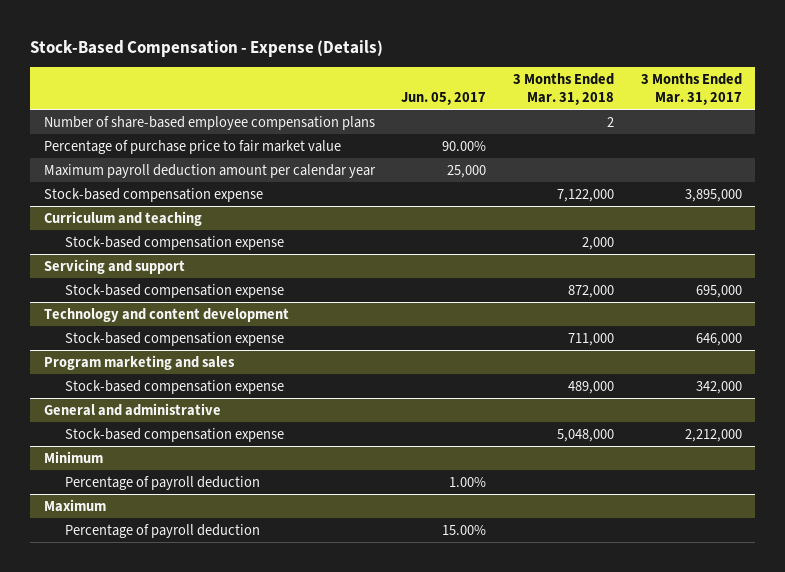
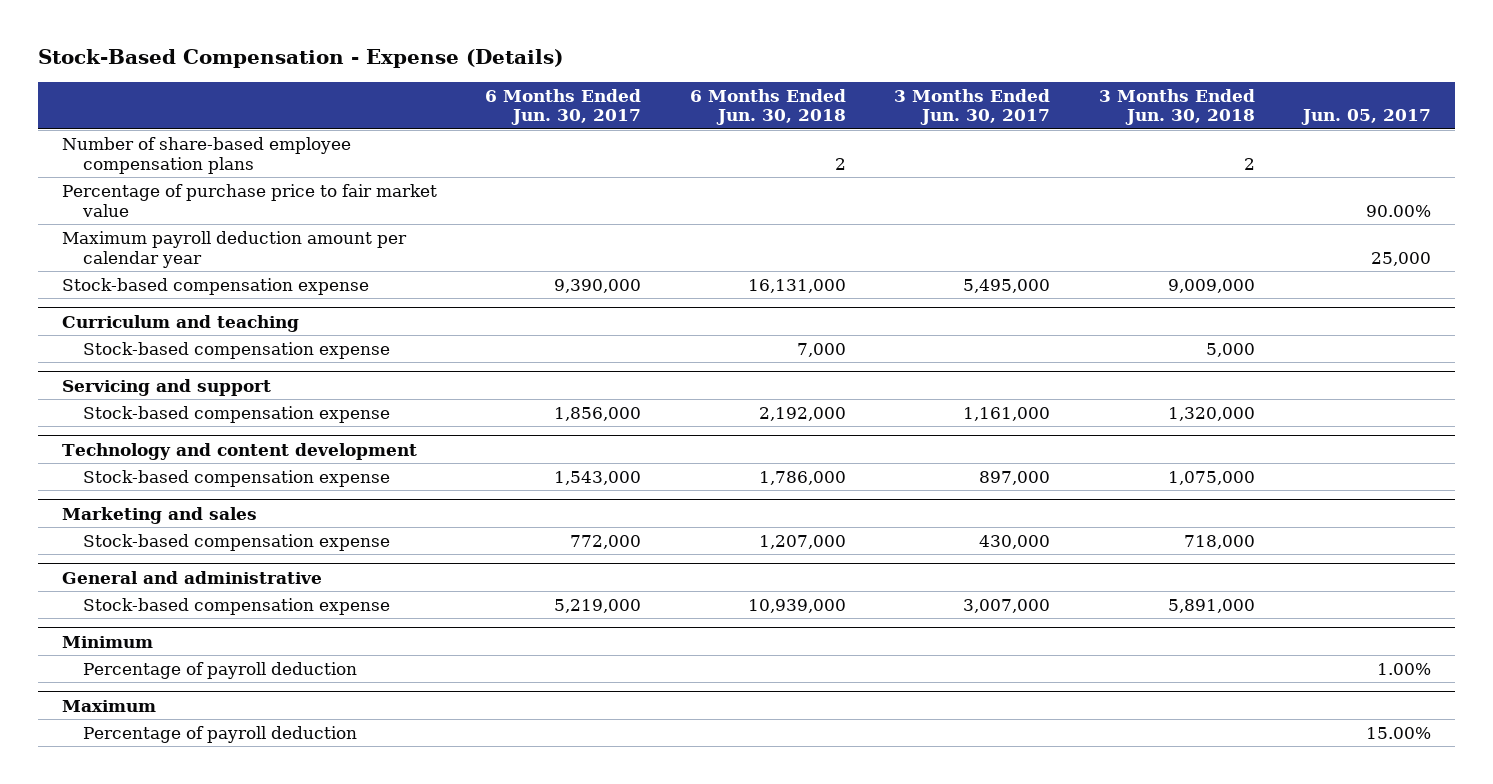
[512,73,614,106] 3 Months Ended Mar. 31, 2018 -> none
[640,73,742,106] 3 Months Ended Mar. 31, 2017 -> none
none -> [485,88,642,126] 6 Months Ended Jun. 30, 2017
none -> [689,88,846,126] 6 Months Ended Jun. 30, 2018
none -> [894,88,1051,126] 3 Months Ended Jun. 30, 2017
none -> [1098,88,1255,126] 3 Months Ended Jun. 30, 2018
[43,354,235,370] Program marketing and sales -> [61,506,257,524] Marketing and sales

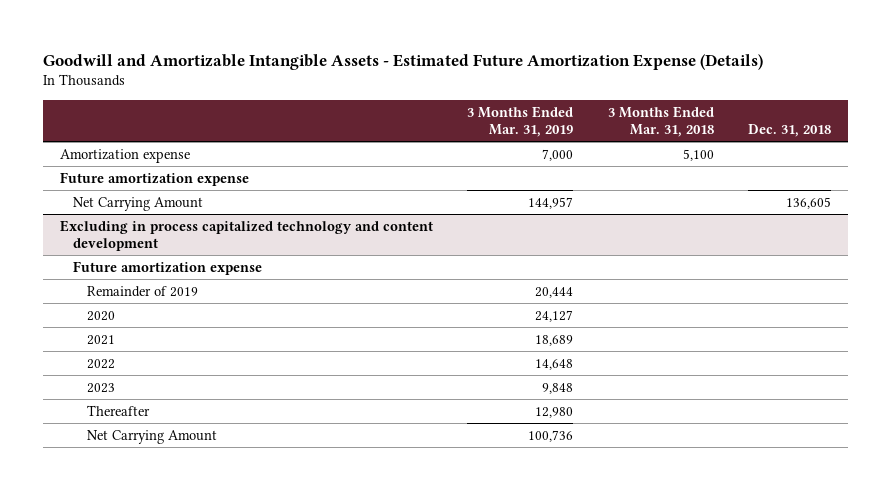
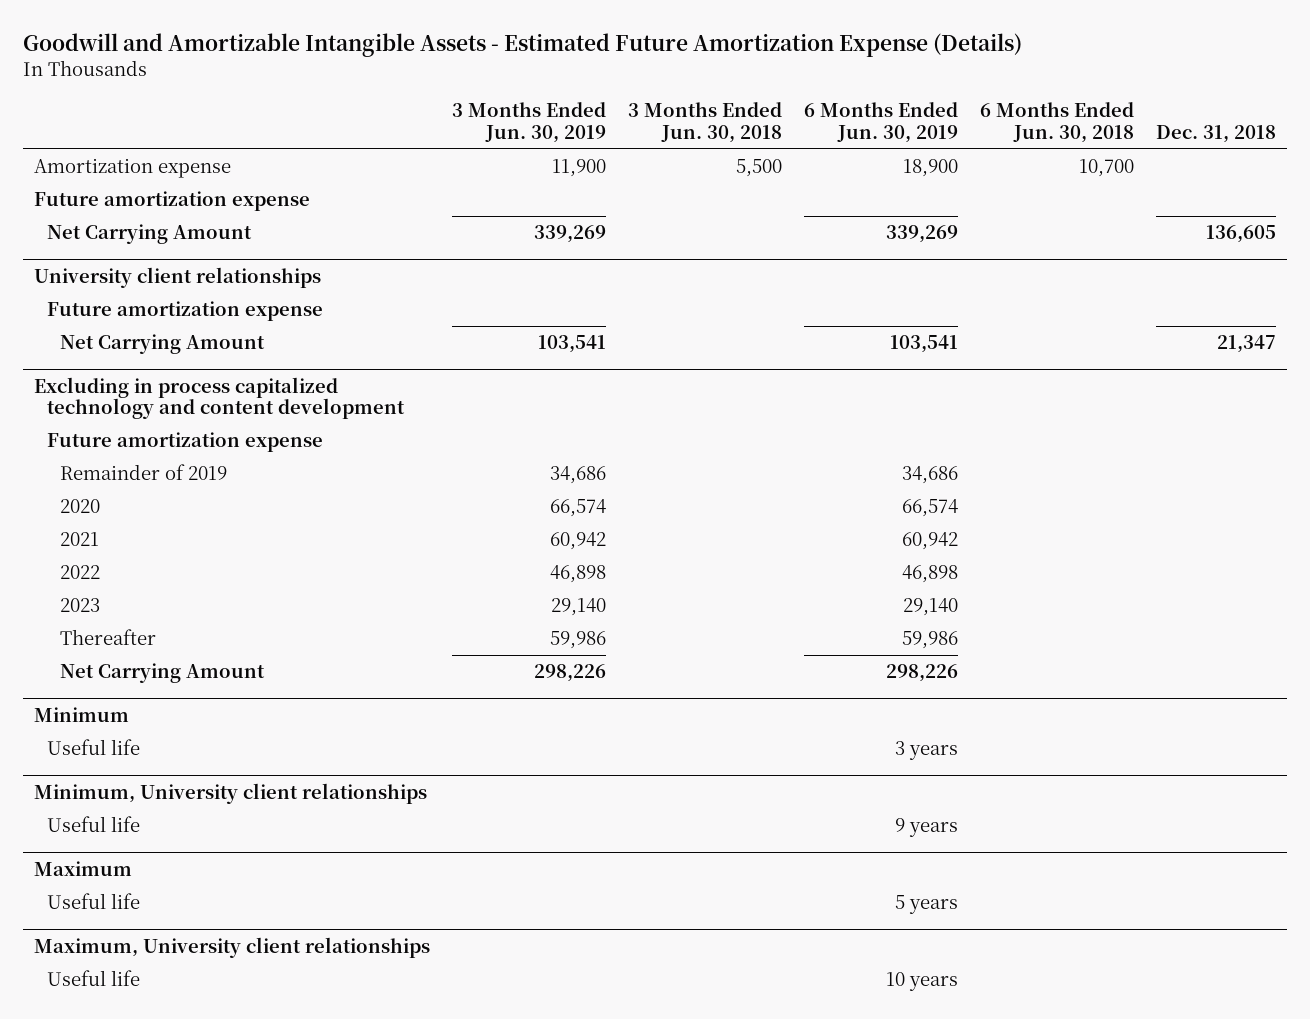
[467,105,574,137] 3 Months Ended Mar. 31, 2019 -> none
[607,105,714,137] 3 Months Ended Mar. 31, 2018 -> none
none -> [451,102,606,143] 3 Months Ended Jun. 30, 2019
none -> [627,102,782,143] 3 Months Ended Jun. 30, 2018
none -> [803,102,958,143] 6 Months Ended Jun. 30, 2019
none -> [979,102,1134,143] 6 Months Ended Jun. 30, 2018
none -> [33,266,321,288] University client relationships
none -> [46,301,323,322] Future amortization expense
none -> [59,334,265,355] Net Carrying Amount
none -> [33,706,129,722] Minimum
none -> [46,739,140,756] Useful life
none -> [33,782,427,804] Minimum, University client relationships
none -> [46,816,140,833] Useful life
none -> [33,860,132,876] Maximum
none -> [46,893,140,910] Useful life
none -> [33,936,430,958] Maximum, University client relationships
none -> [46,970,140,987] Useful life

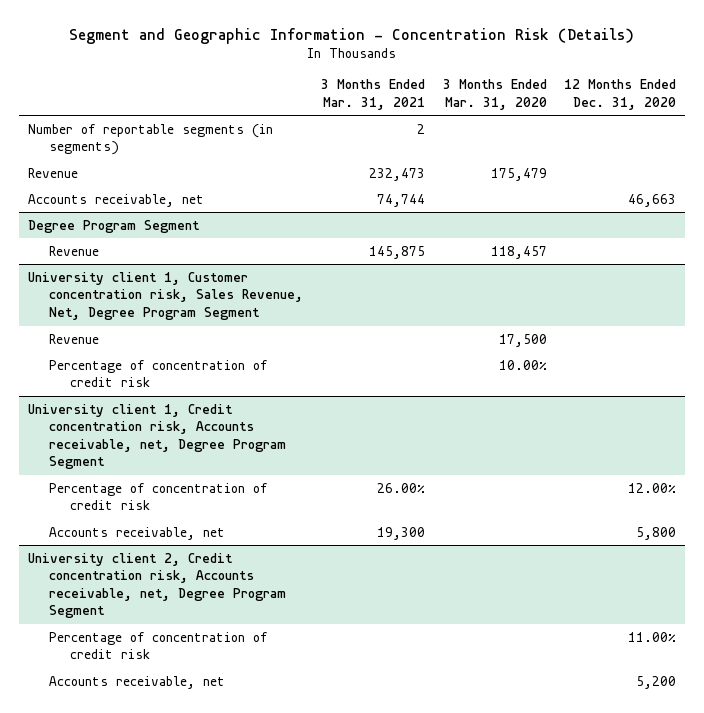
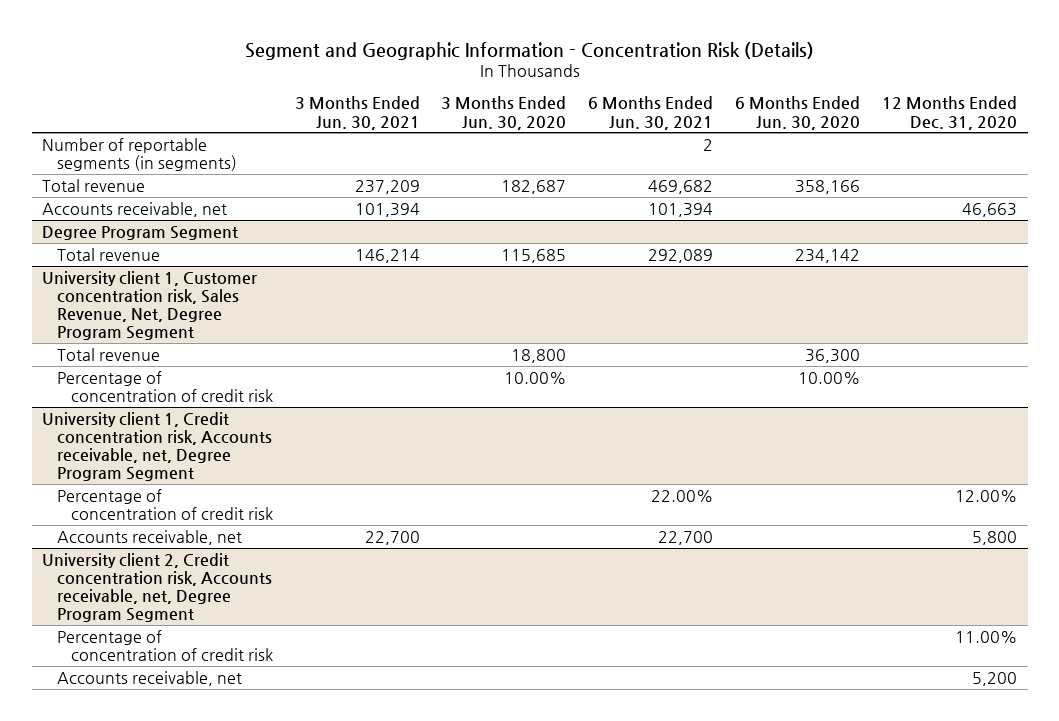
[320,79,425,110] 3 Months Ended Mar. 31, 2021 -> none
[442,79,547,110] 3 Months Ended Mar. 31, 2020 -> none
none -> [294,96,420,130] 3 Months Ended Jun. 30, 2021
none -> [441,96,567,130] 3 Months Ended Jun. 30, 2020
none -> [588,96,714,130] 6 Months Ended Jun. 30, 2021
none -> [734,96,860,130] 6 Months Ended Jun. 30, 2020
[27,167,78,178] Revenue -> [42,178,146,192] Total revenue
[49,245,100,256] Revenue -> [56,247,160,261] Total revenue
[49,333,100,344] Revenue -> [56,347,160,361] Total revenue

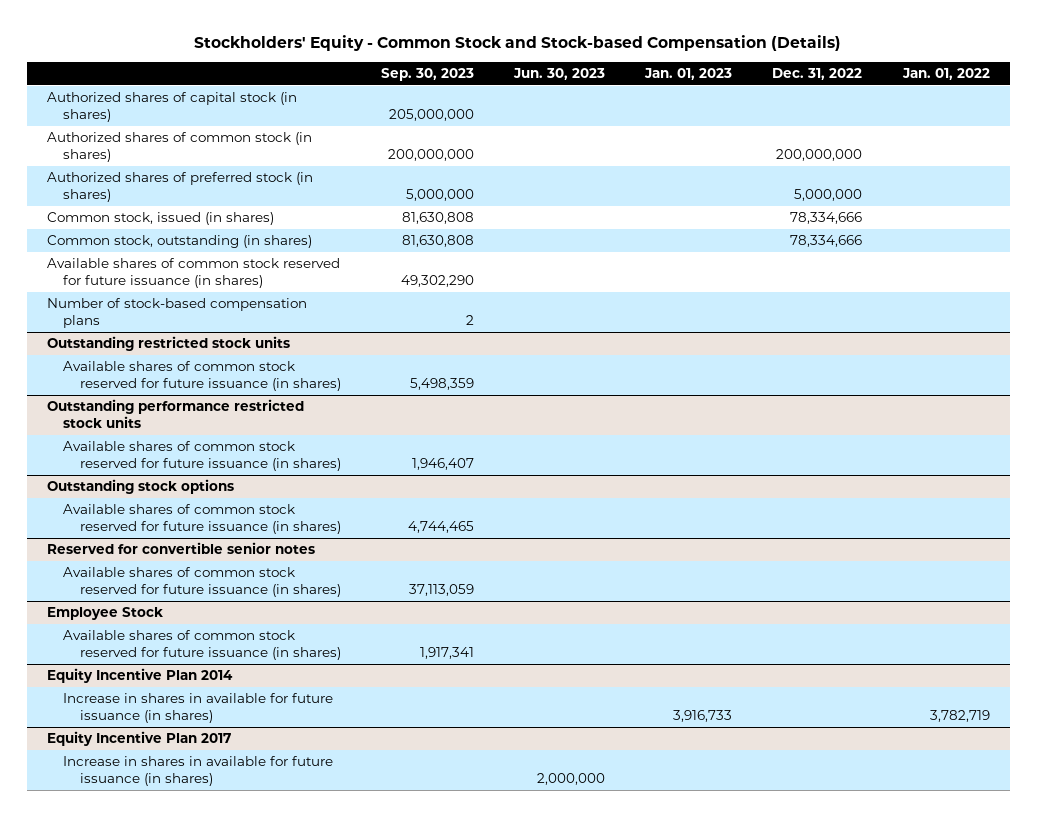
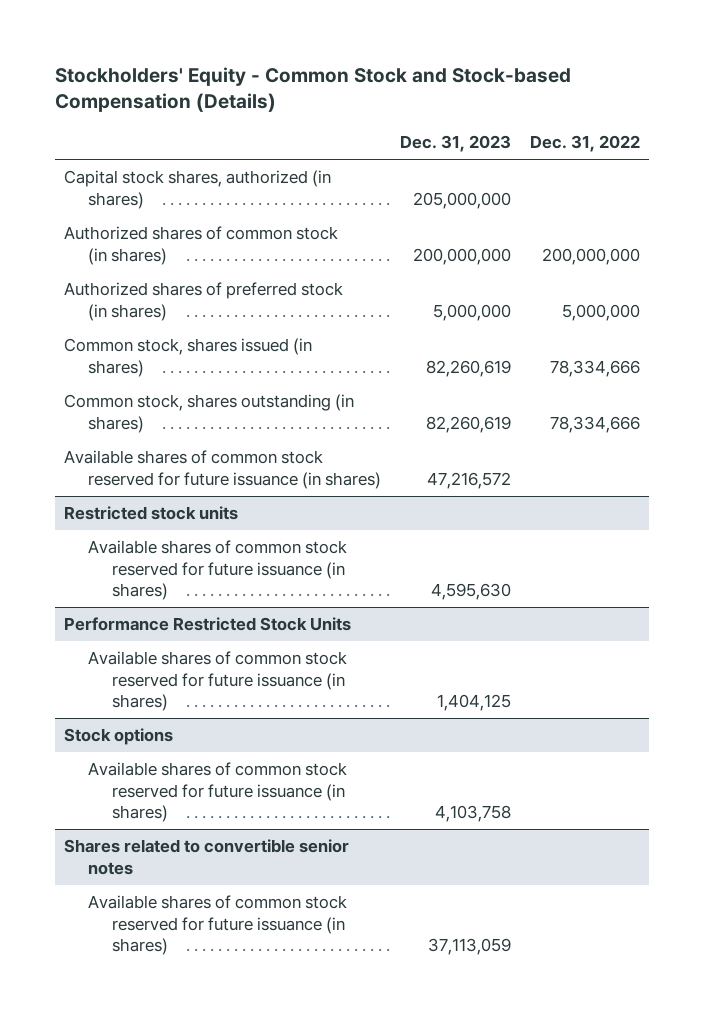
[380,68,474,82] Sep. 30, 2023 -> none
[513,68,606,81] Jun. 30, 2023 -> none
[644,68,733,81] Jan. 01, 2023 -> none
[901,68,990,81] Jan. 01, 2022 -> none
none -> [399,135,511,153] Dec. 31, 2023
[47,92,298,123] Authorized shares of capital stock (in shares) -> [64,170,332,209] Capital stock shares, authorized (in shares)
[47,212,275,226] Common stock, issued (in shares) -> [64,338,313,377] Common stock, shares issued (in shares)
[47,235,313,249] Common stock, outstanding (in shares) -> [64,394,355,433] Common stock, shares outstanding (in shares)
[47,298,308,329] Number of stock-based compensation plans -> none
[47,336,291,352] Outstanding restricted stock units -> [64,506,239,521] Restricted stock units
[47,399,305,429] Outstanding performance restricted stock units -> [64,617,352,632] Performance Restricted Stock Units
[47,479,235,495] Outstanding stock options -> [64,728,174,746] Stock options
[47,542,316,555] Reserved for convertible senior notes -> [64,839,350,875] Shares related to convertible senior notes
[47,607,164,621] Employee Stock -> none
[63,630,341,661] Available shares of common stock reserved for future issuance (in shares) -> none
[47,668,234,684] Equity Incentive Plan 2014 -> none
[63,693,334,724] Increase in shares in available for future issuance (in shares) -> none
[47,731,232,747] Equity Incentive Plan 2017 -> none
[63,756,334,787] Increase in shares in available for future issuance (in shares) -> none

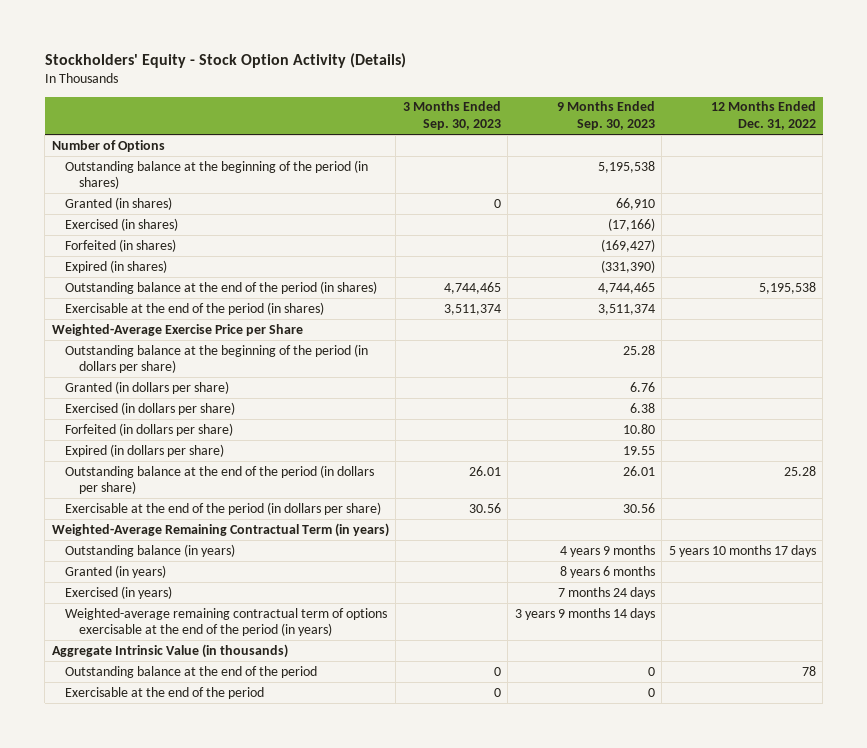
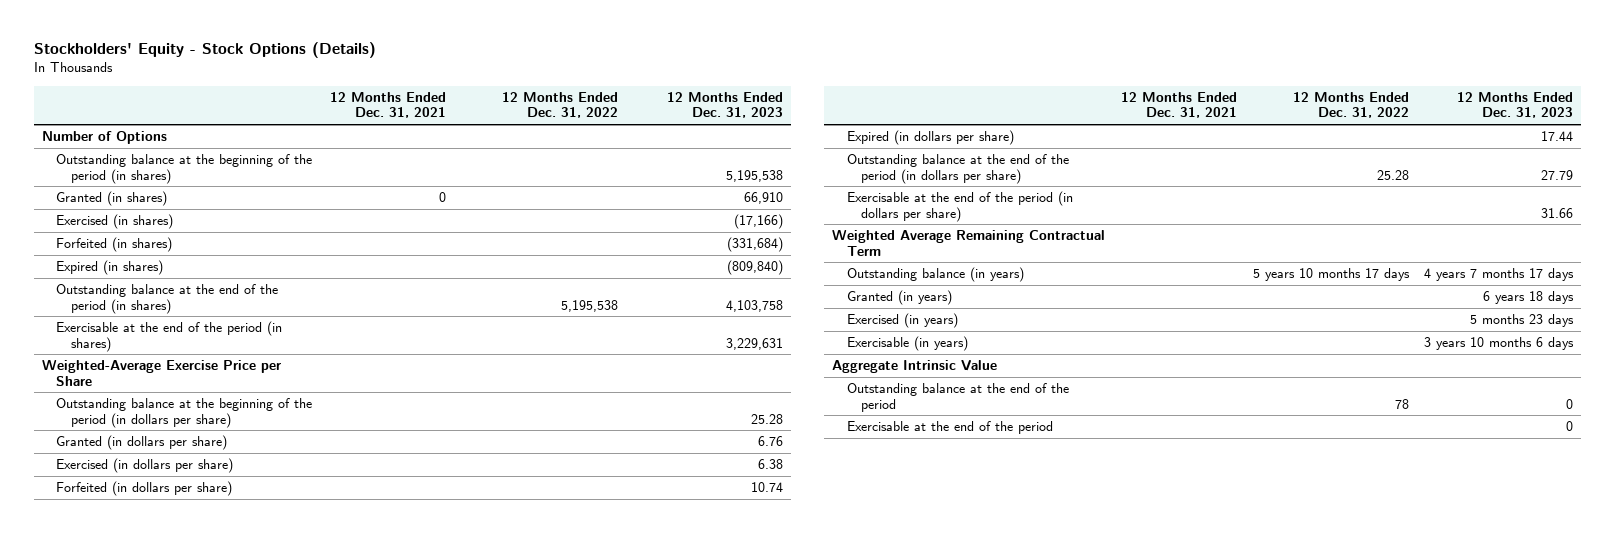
[44,53,406,69] Stockholders' Equity - Stock Option Activity (Details) -> [33,42,376,59] Stockholders' Equity - Stock Options (Details)
[402,101,501,131] 3 Months Ended Sep. 30, 2023 -> none
[556,101,655,131] 9 Months Ended Sep. 30, 2023 -> none
none -> [330,91,447,119] 12 Months Ended Dec. 31, 2021
none -> [666,91,783,119] 12 Months Ended Dec. 31, 2023
[51,522,389,537] Weighted-Average Remaining Contractual Term (in years) -> [831,230,1105,256] Weighted Average Remaining Contractual Term
[65,607,388,637] Weighted-average remaining contractual term of options exercisable at the end of the period (in years) -> [846,336,968,352] Exercisable (in years)
[51,643,288,658] Aggregate Intrinsic Value (in thousands) -> [831,360,997,374] Aggregate Intrinsic Value

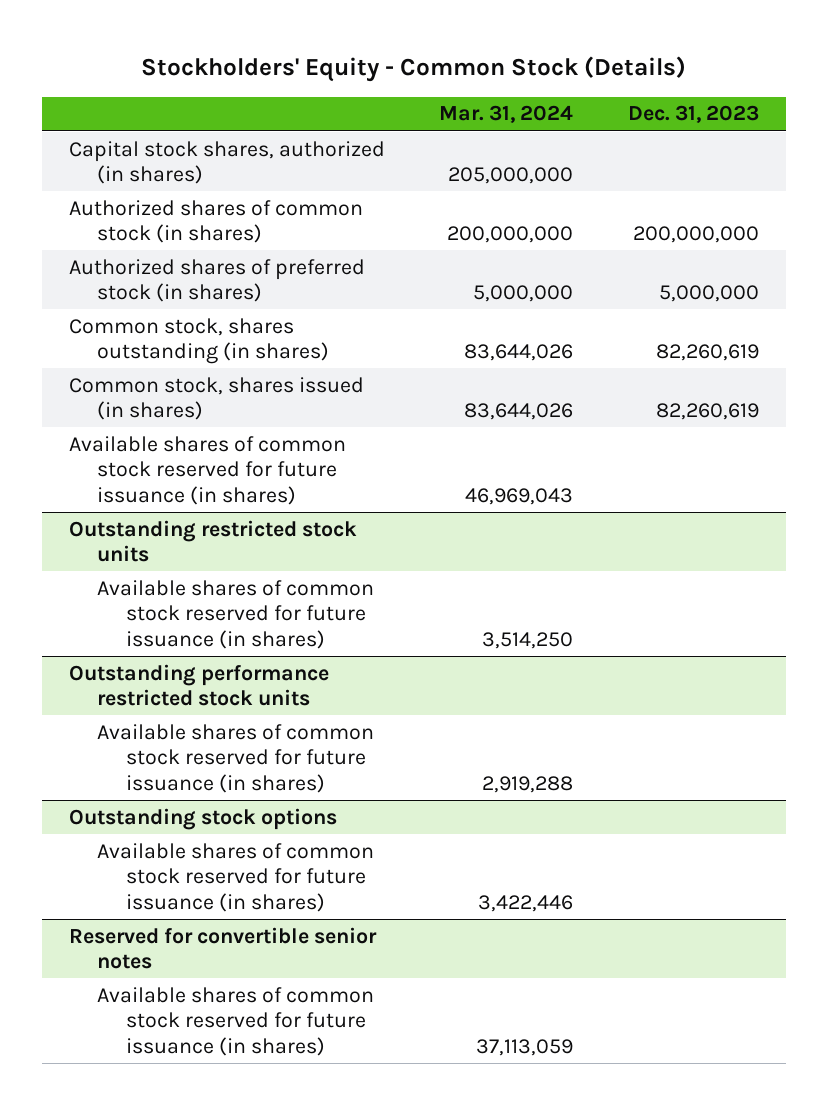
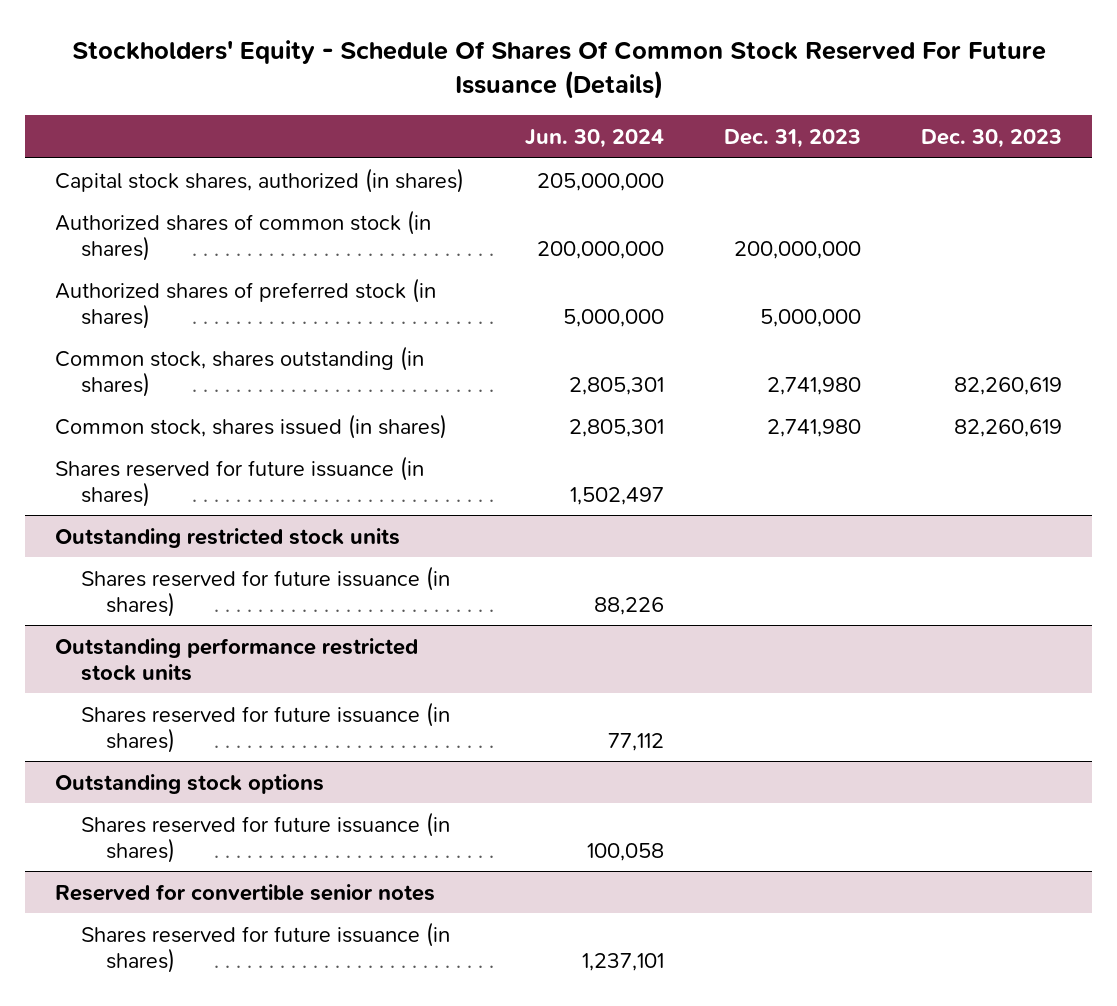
[140,56,686,83] Stockholders' Equity - Common Stock (Details) -> [71,40,1046,100] Stockholders' Equity - Schedule Of Shares Of Common Stock Reserved For Future Issuance (Details)
[439,105,574,124] Mar. 31, 2024 -> none
none -> [524,128,664,148] Jun. 30, 2024
none -> [920,128,1062,148] Dec. 30, 2023
[655,344,759,362] 82,260,619 -> [766,376,861,395] 2,741,980
[655,403,759,421] 82,260,619 -> [766,418,861,437] 2,741,980
[69,435,347,505] Available shares of common stock reserved for future issuance (in shares) -> [55,455,425,507] Shares reserved for future issuance (in shares)
[97,579,375,649] Available shares of common stock reserved for future issuance (in shares) -> [80,565,450,617] Shares reserved for future issuance (in shares)
[97,723,375,793] Available shares of common stock reserved for future issuance (in shares) -> [80,701,450,753] Shares reserved for future issuance (in shares)
[97,842,375,912] Available shares of common stock reserved for future issuance (in shares) -> [80,811,450,863] Shares reserved for future issuance (in shares)
[97,986,375,1056] Available shares of common stock reserved for future issuance (in shares) -> [80,921,450,973] Shares reserved for future issuance (in shares)

